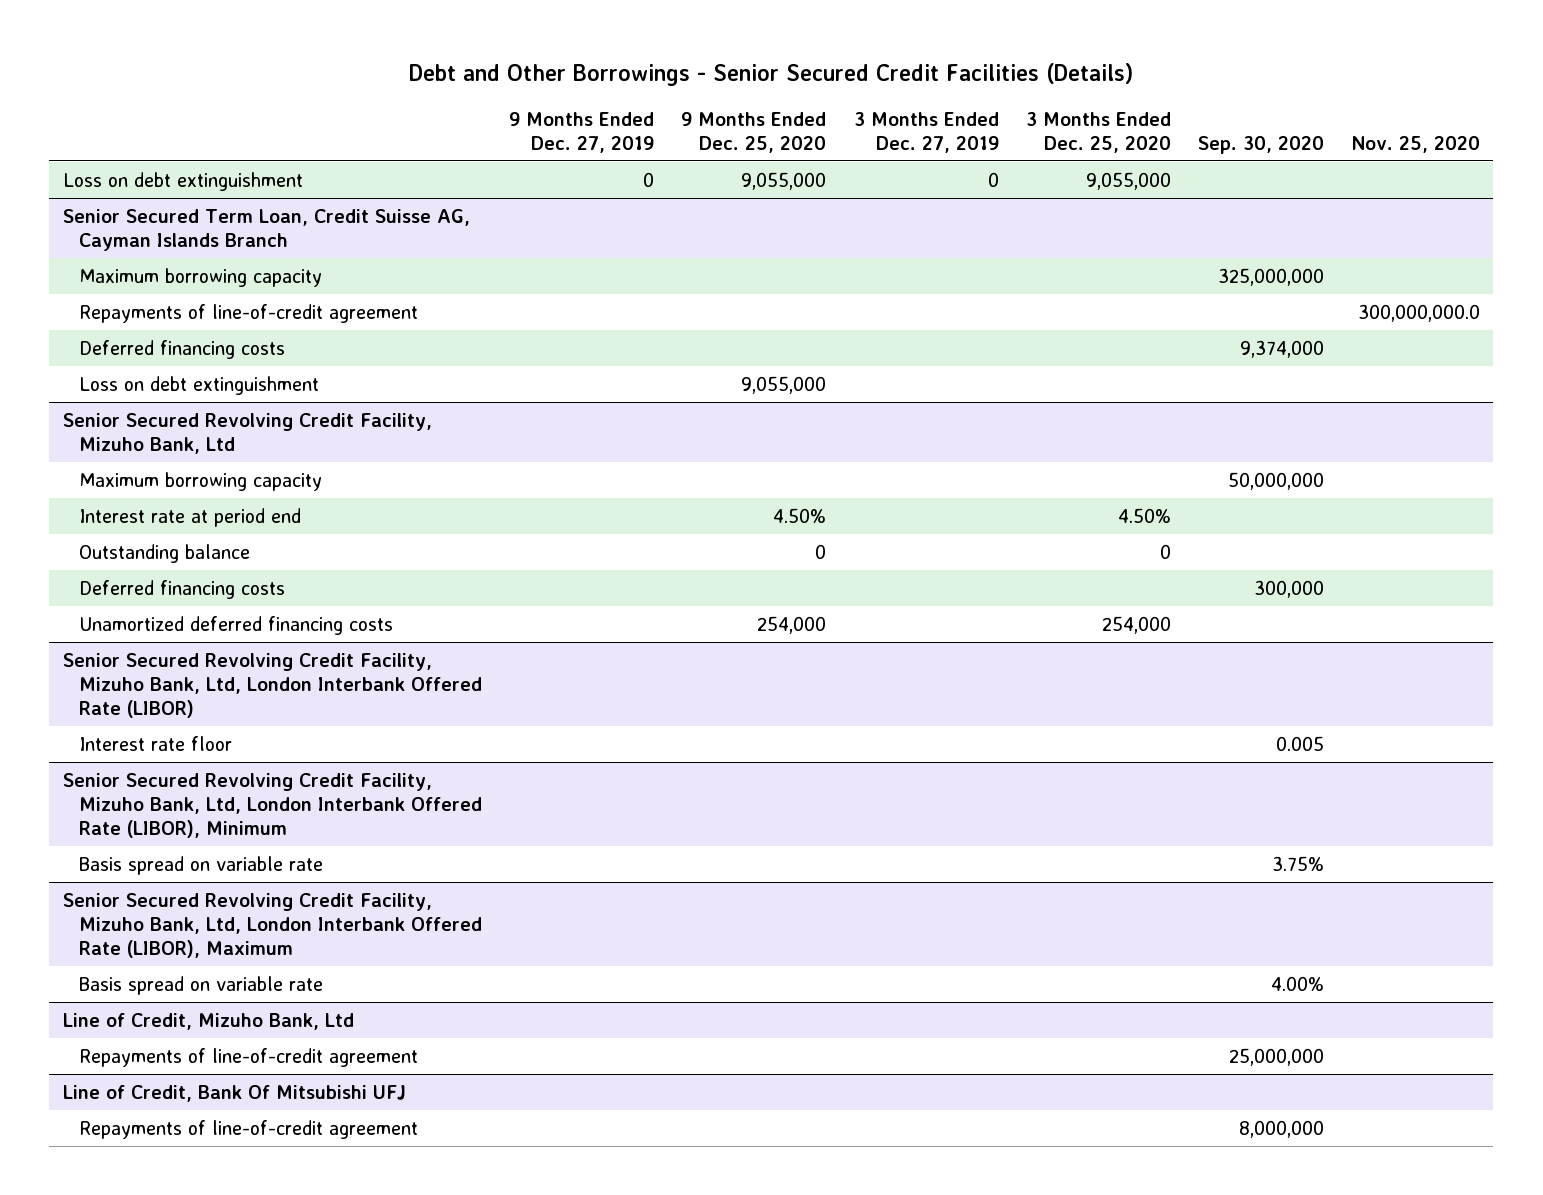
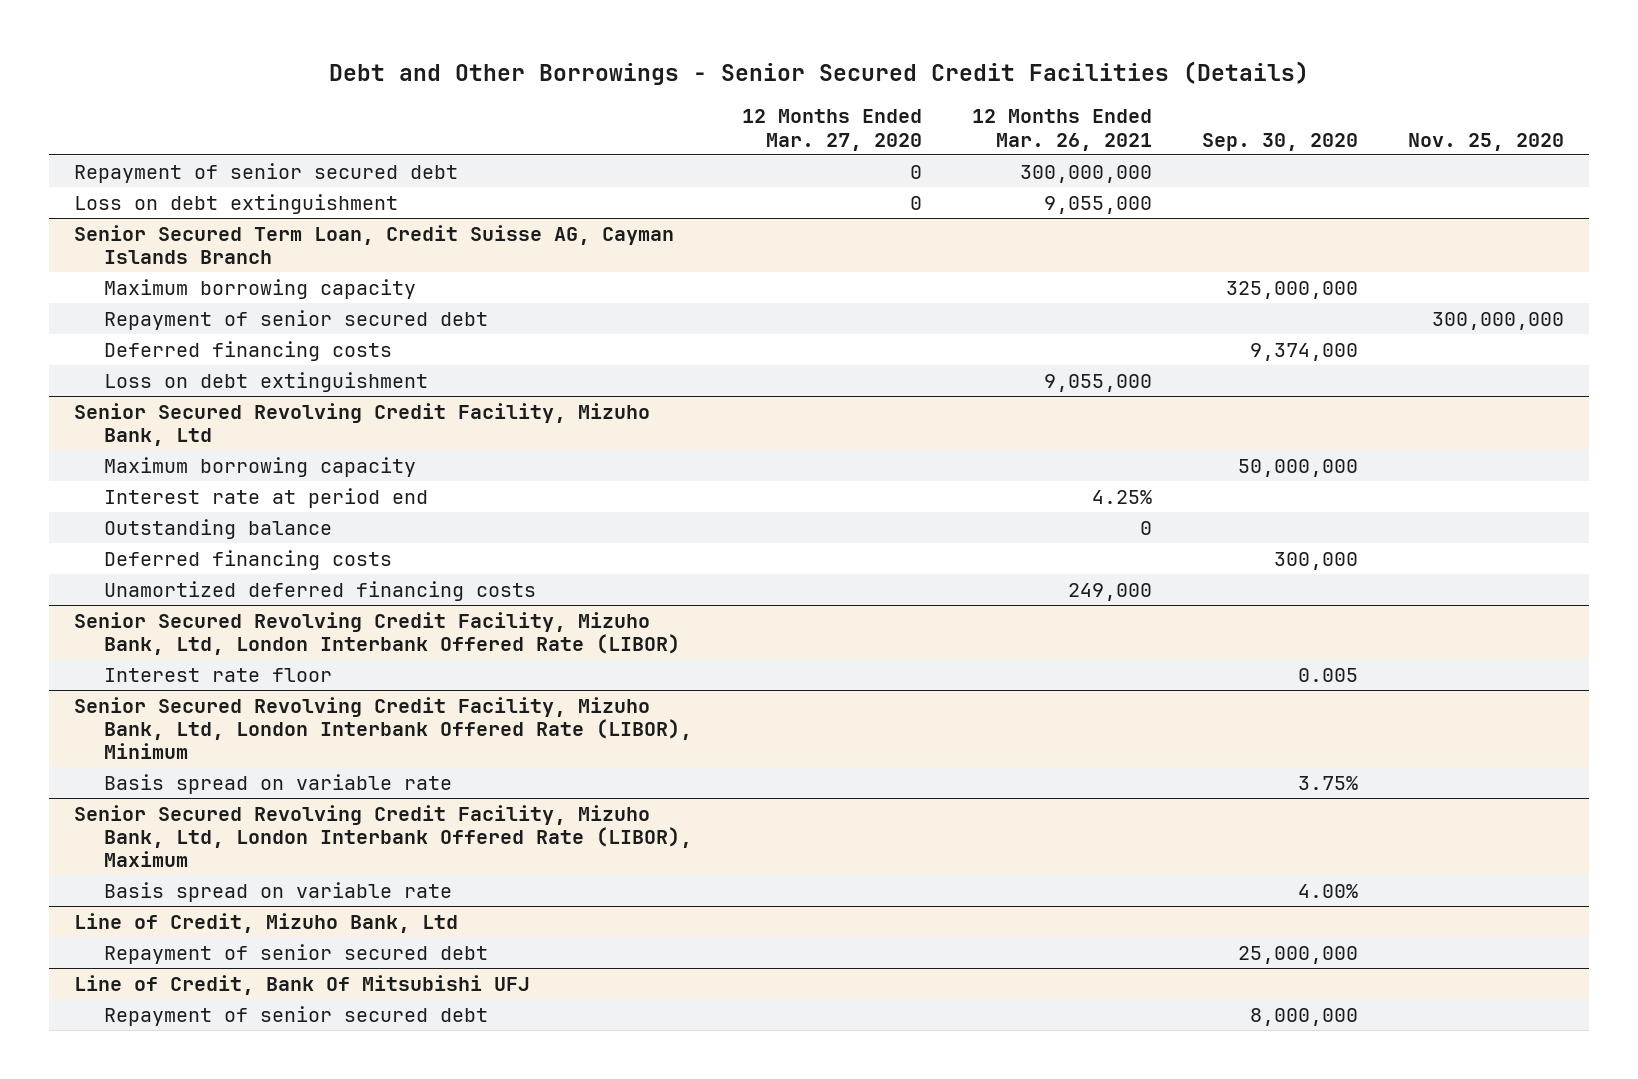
[509,111,655,153] 9 Months Ended Dec. 27, 2019 -> none
[681,111,827,153] 9 Months Ended Dec. 25, 2020 -> none
[853,111,999,153] 3 Months Ended Dec. 27, 2019 -> none
[1025,111,1171,153] 3 Months Ended Dec. 25, 2020 -> none
none -> [742,109,923,151] 12 Months Ended Mar. 27, 2020
none -> [972,109,1153,151] 12 Months Ended Mar. 26, 2021
none -> [74,162,459,183] Repayment of senior secured debt
[79,303,419,323] Repayments of line-of-credit agreement -> none
none -> [104,309,489,330] Repayment of senior secured debt
[79,1047,419,1067] Repayments of line-of-credit agreement -> none
none -> [104,943,489,964] Repayment of senior secured debt
[79,1119,419,1139] Repayments of line-of-credit agreement -> none
none -> [104,1005,489,1026] Repayment of senior secured debt

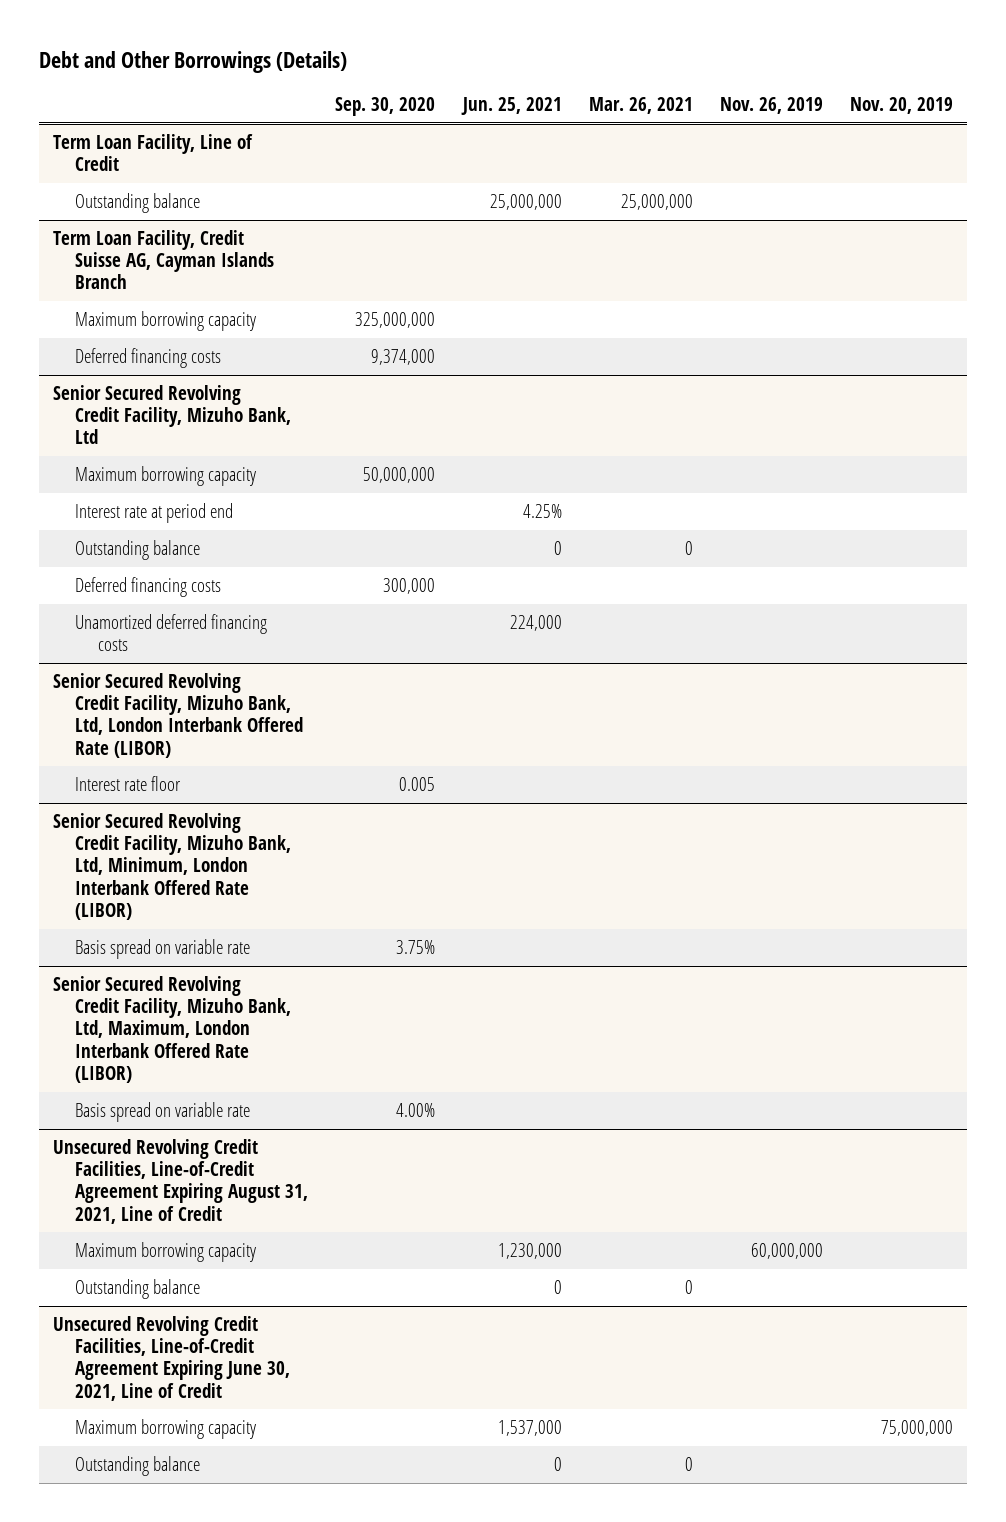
[329,60,1310,85] Debt and Other Borrowings - Senior Secured Credit Facilities (Details) -> [38,50,347,73] Debt and Other Borrowings (Details)
[742,109,923,151] 12 Months Ended Mar. 27, 2020 -> none
[972,109,1153,151] 12 Months Ended Mar. 26, 2021 -> none
[1407,132,1564,151] Nov. 25, 2020 -> none
none -> [460,97,562,116] Jun. 25, 2021
none -> [588,97,693,115] Mar. 26, 2021
none -> [719,97,823,115] Nov. 26, 2019
none -> [850,97,954,115] Nov. 20, 2019
[74,162,459,183] Repayment of senior secured debt -> none
[74,193,399,214] Loss on debt extinguishment -> none
none -> [52,133,253,172] Term Loan Facility, Line of Credit
none -> [75,192,201,213] Outstanding balance
[74,224,675,264] Senior Secured Term Loan, Credit Suisse AG, Cayman Islands Branch -> [52,229,275,290] Term Loan Facility, Credit Suisse AG, Cayman Islands Branch
[104,309,489,330] Repayment of senior secured debt -> none
[104,371,429,392] Loss on debt extinguishment -> none
[74,696,693,760] Senior Secured Revolving Credit Facility, Mizuho Bank, Ltd, London Interbank Offered Rate (LIBOR), Minimum -> [52,812,292,920] Senior Secured Revolving Credit Facility, Mizuho Bank, Ltd, Minimum, London Interbank Offered Rate (LIBOR)
[74,804,693,868] Senior Secured Revolving Credit Facility, Mizuho Bank, Ltd, London Interbank Offered Rate (LIBOR), Maximum -> [52,975,292,1083] Senior Secured Revolving Credit Facility, Mizuho Bank, Ltd, Maximum, London Interbank Offered Rate (LIBOR)
[74,912,459,933] Line of Credit, Mizuho Bank, Ltd -> none
[104,943,489,964] Repayment of senior secured debt -> none
[74,974,531,995] Line of Credit, Bank Of Mitsubishi UFJ -> none
[104,1005,489,1026] Repayment of senior secured debt -> none
none -> [52,1138,309,1224] Unsecured Revolving Credit Facilities, Line-of-Credit Agreement Expiring August 31, 2021, Line of Credit
none -> [75,1241,257,1262] Maximum borrowing capacity
none -> [75,1278,201,1299] Outstanding balance
none -> [52,1315,291,1401] Unsecured Revolving Credit Facilities, Line-of-Credit Agreement Expiring June 30, 2021, Line of Credit
none -> [75,1418,257,1439] Maximum borrowing capacity
none -> [75,1455,201,1476] Outstanding balance

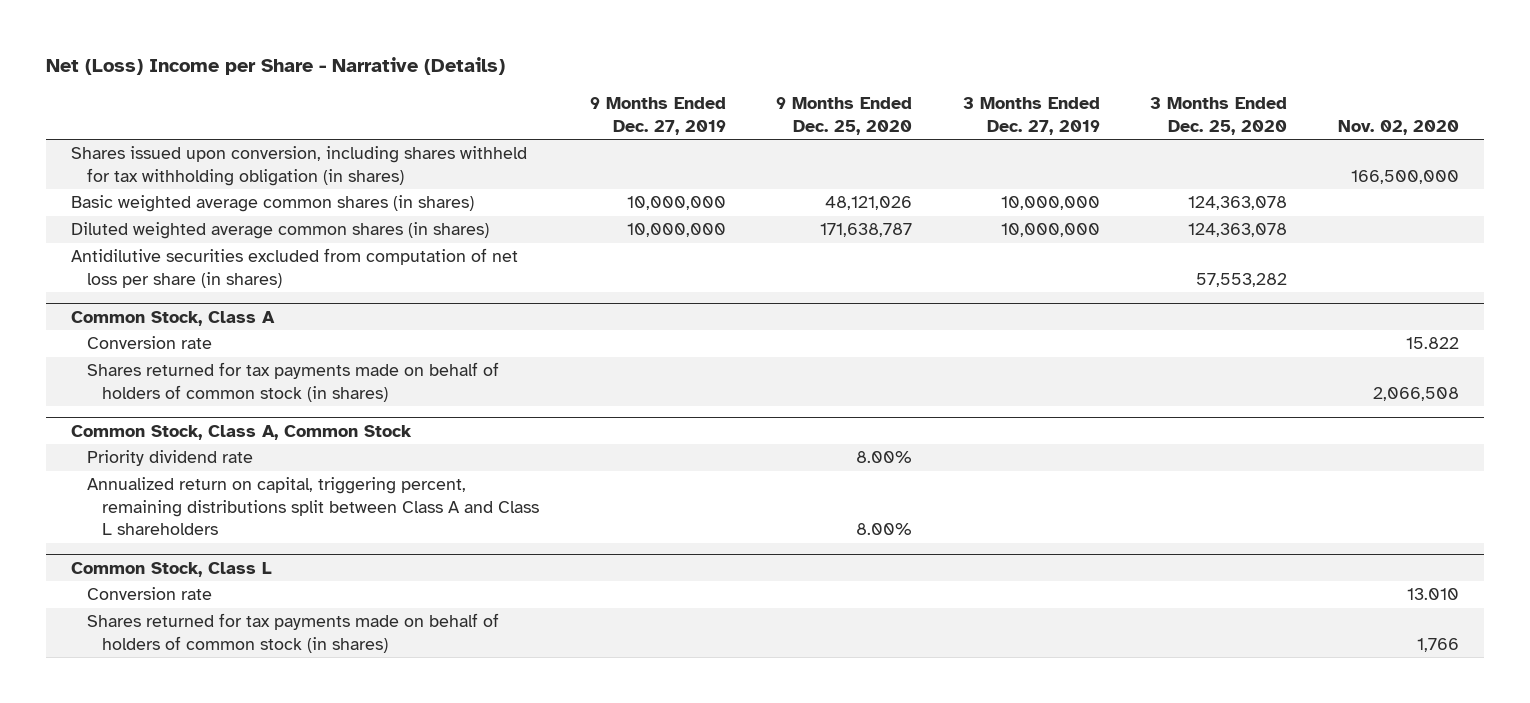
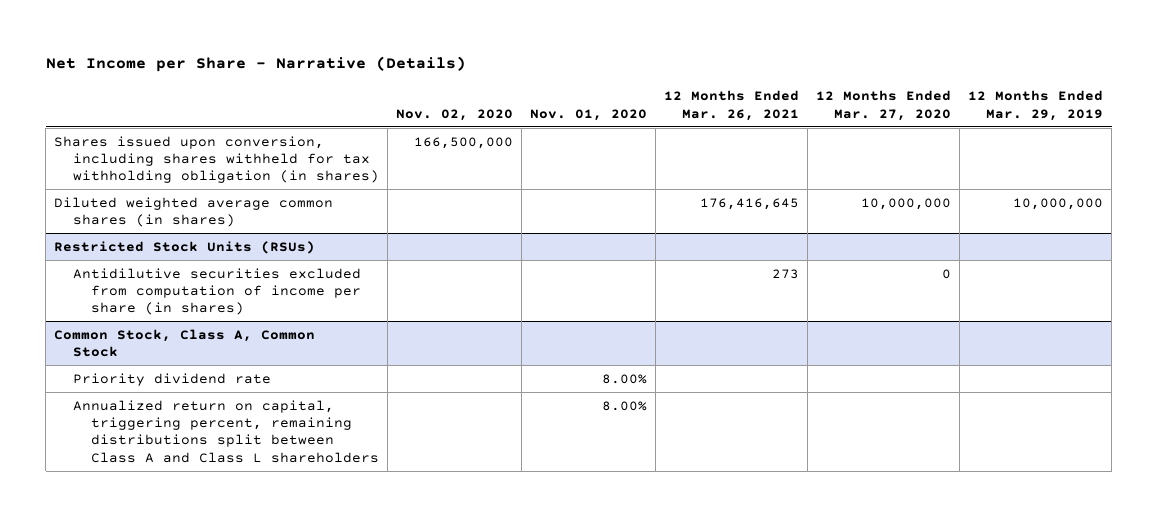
[45,57,505,76] Net (Loss) Income per Share - Narrative (Details) -> [45,56,466,73] Net Income per Share - Narrative (Details)
[589,97,726,135] 9 Months Ended Dec. 27, 2019 -> none
[776,97,913,135] 9 Months Ended Dec. 25, 2020 -> none
[962,97,1100,135] 3 Months Ended Dec. 27, 2019 -> none
[1150,97,1288,135] 3 Months Ended Dec. 25, 2020 -> none
none -> [529,108,647,121] Nov. 01, 2020
none -> [664,90,800,121] 12 Months Ended Mar. 26, 2021
none -> [816,90,952,121] 12 Months Ended Mar. 27, 2020
none -> [968,90,1104,121] 12 Months Ended Mar. 29, 2019
[70,195,474,213] Basic weighted average common shares (in shares) -> none
[70,248,518,288] Antidilutive securities excluded from computation of net loss per share (in shares) -> none
[70,310,275,326] Common Stock, Class A -> none
[86,336,212,350] Conversion rate -> none
[86,362,499,402] Shares returned for tax payments made on behalf of holders of common stock (in shares) -> none
none -> [54,240,316,254] Restricted Stock Units (RSUs)
none -> [72,267,361,316] Antidilutive securities excluded from computation of income per share (in shares)
[70,561,272,577] Common Stock, Class L -> none
[86,587,212,601] Conversion rate -> none
[86,613,499,653] Shares returned for tax payments made on behalf of holders of common stock (in shares) -> none

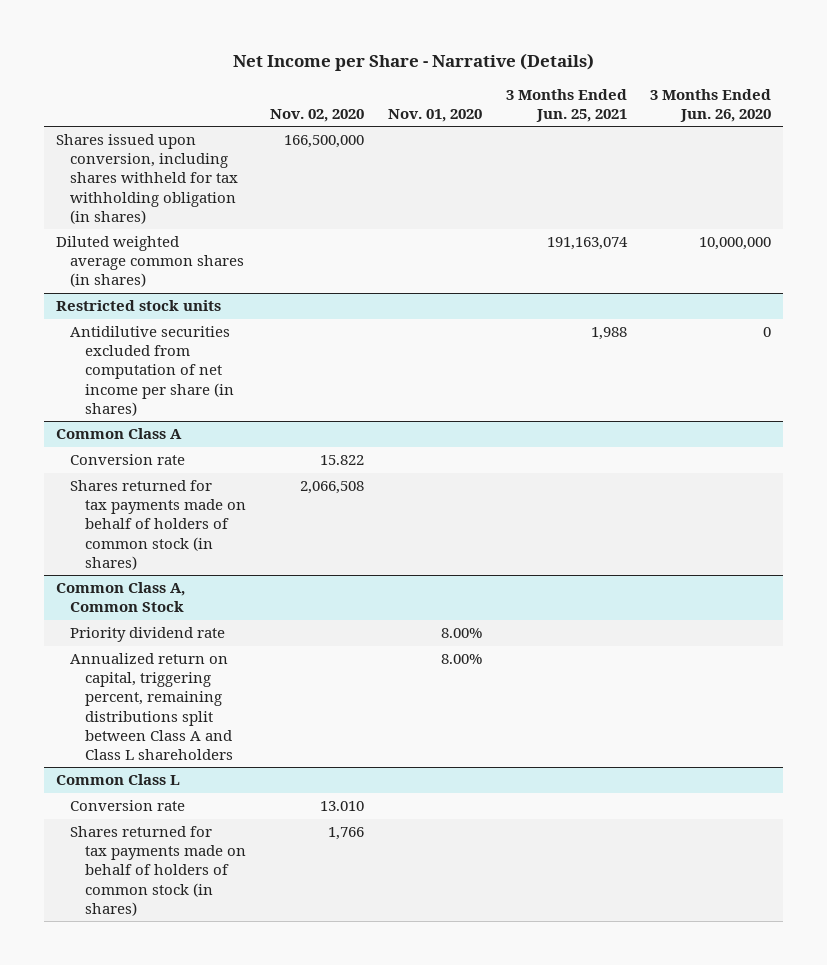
[664,90,800,121] 12 Months Ended Mar. 26, 2021 -> none
[816,90,952,121] 12 Months Ended Mar. 27, 2020 -> none
[968,90,1104,121] 12 Months Ended Mar. 29, 2019 -> none
none -> [505,88,627,122] 3 Months Ended Jun. 25, 2021
none -> [650,88,772,122] 3 Months Ended Jun. 26, 2020
[54,240,316,254] Restricted Stock Units (RSUs) -> [55,300,221,312] Restricted stock units
[72,267,361,316] Antidilutive securities excluded from computation of income per share (in shares) -> [70,326,234,416] Antidilutive securities excluded from computation of net income per share (in shares)
none -> [55,428,182,440] Common Class A
none -> [70,454,186,466] Conversion rate
none -> [70,480,246,570] Shares returned for tax payments made on behalf of holders of common stock (in shares)
[54,328,316,357] Common Stock, Class A, Common Stock -> [55,582,185,613] Common Class A, Common Stock
none -> [55,774,180,786] Common Class L
none -> [70,800,186,812] Conversion rate
none -> [70,826,246,916] Shares returned for tax payments made on behalf of holders of common stock (in shares)

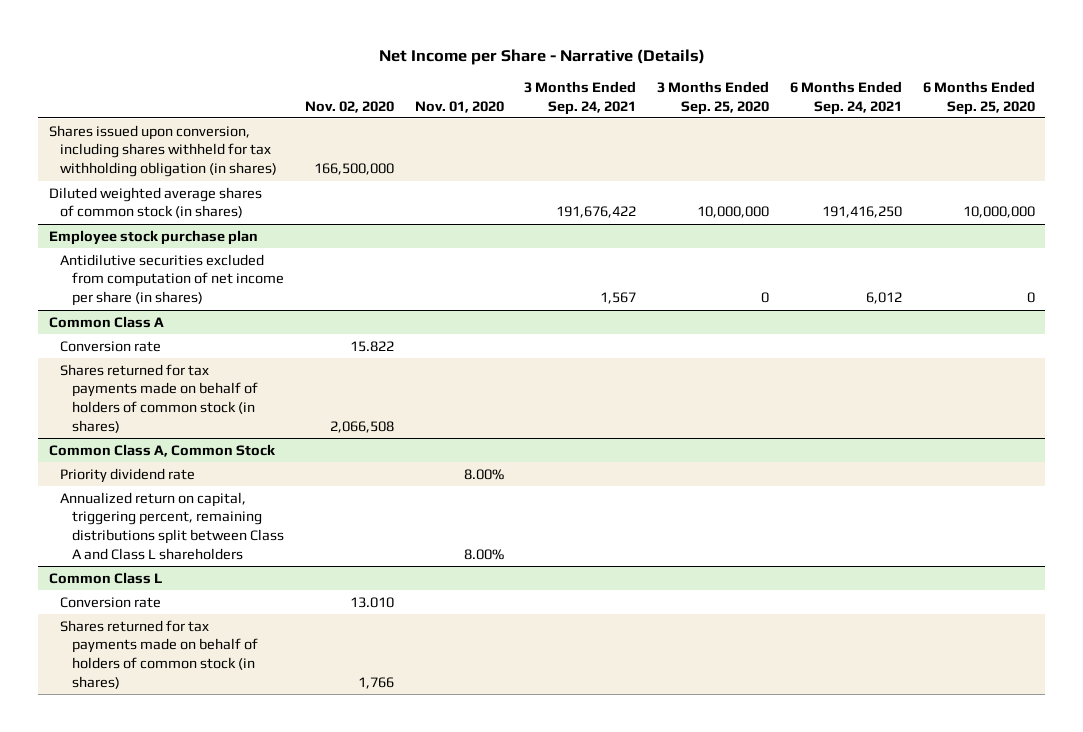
[505,88,627,122] 3 Months Ended Jun. 25, 2021 -> none
[650,88,772,122] 3 Months Ended Jun. 26, 2020 -> none
none -> [524,80,637,115] 3 Months Ended Sep. 24, 2021
none -> [657,80,770,115] 3 Months Ended Sep. 25, 2020
none -> [790,80,903,115] 6 Months Ended Sep. 24, 2021
none -> [922,80,1035,115] 6 Months Ended Sep. 25, 2020
[55,300,221,312] Restricted stock units -> none
[70,326,234,416] Antidilutive securities excluded from computation of net income per share (in shares) -> none
[55,236,245,288] Diluted weighted average common shares (in shares) -> [48,186,262,219] Diluted weighted average shares of common stock (in shares)
none -> [48,229,258,245] Employee stock purchase plan
none -> [60,253,285,307] Antidilutive securities excluded from computation of net income per share (in shares)

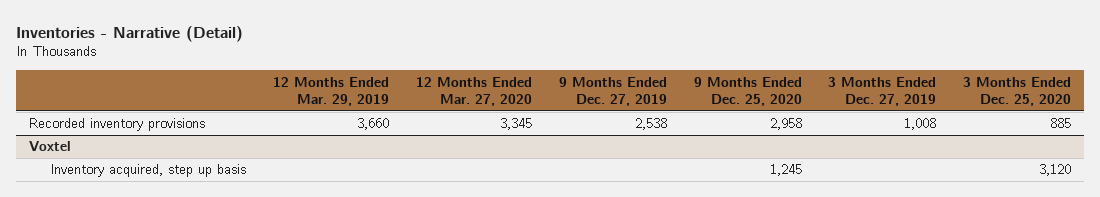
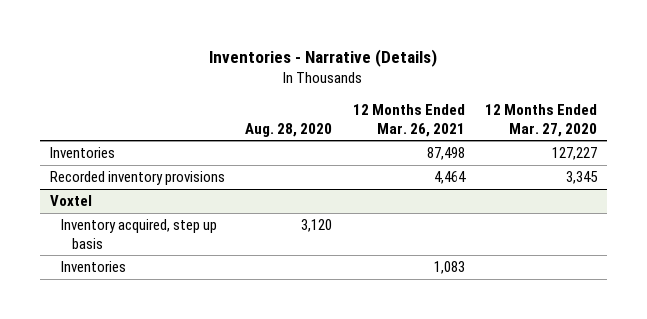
[15,25,243,42] Inventories - Narrative (Detail) -> [209,48,438,67] Inventories - Narrative (Details)
[273,76,390,107] 12 Months Ended Mar. 29, 2019 -> none
[558,76,667,107] 9 Months Ended Dec. 27, 2019 -> none
[693,76,802,107] 9 Months Ended Dec. 25, 2020 -> none
[828,76,937,107] 3 Months Ended Dec. 27, 2019 -> none
[963,76,1072,107] 3 Months Ended Dec. 25, 2020 -> none
none -> [245,122,333,137] Aug. 28, 2020
none -> [352,103,465,137] 12 Months Ended Mar. 26, 2021
none -> [49,147,115,159] Inventories
none -> [60,261,126,273] Inventories

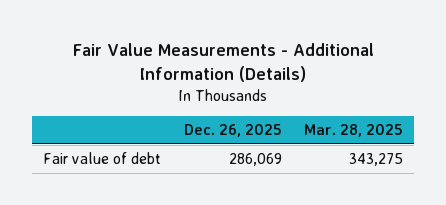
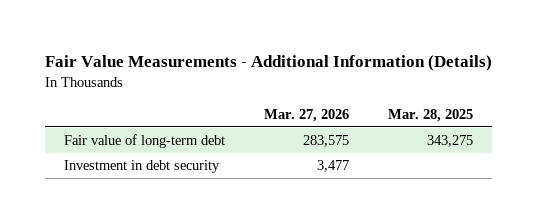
[183,124,282,138] Dec. 26, 2025 -> none
none -> [264,109,350,123] Mar. 27, 2026
[43,152,162,165] Fair value of debt -> [64,134,226,149] Fair value of long-term debt
none -> [64,160,221,174] Investment in debt security

